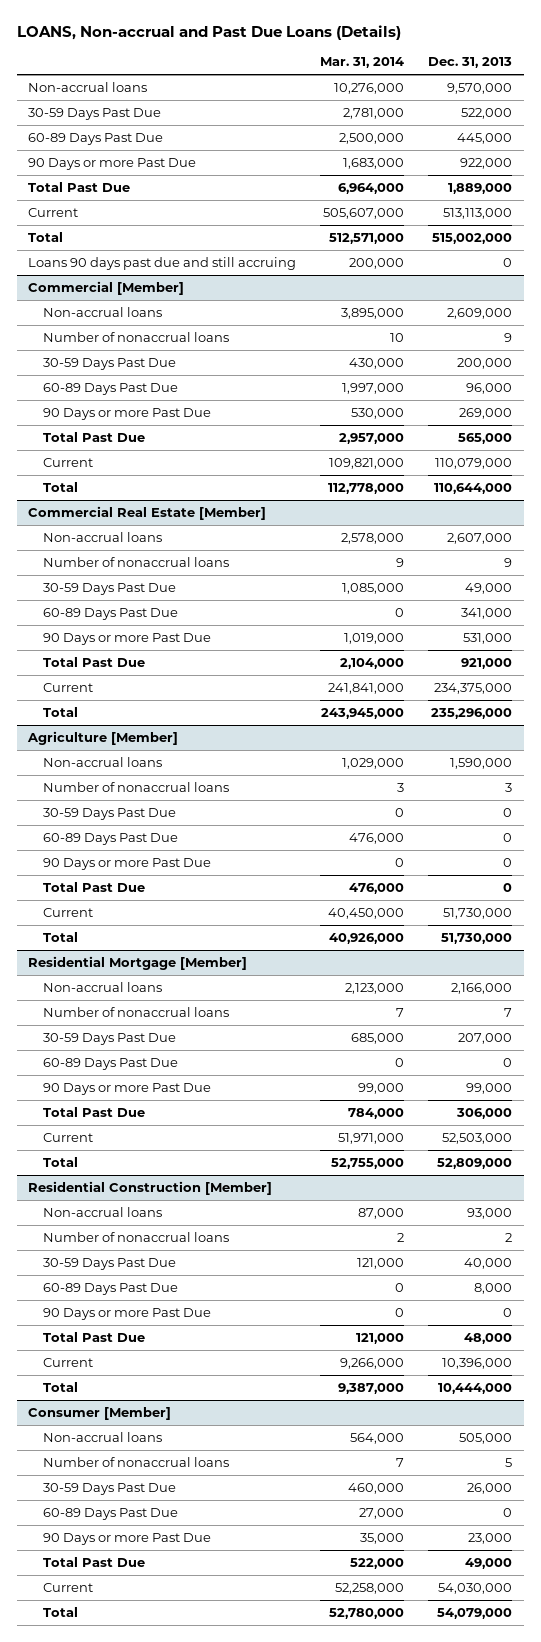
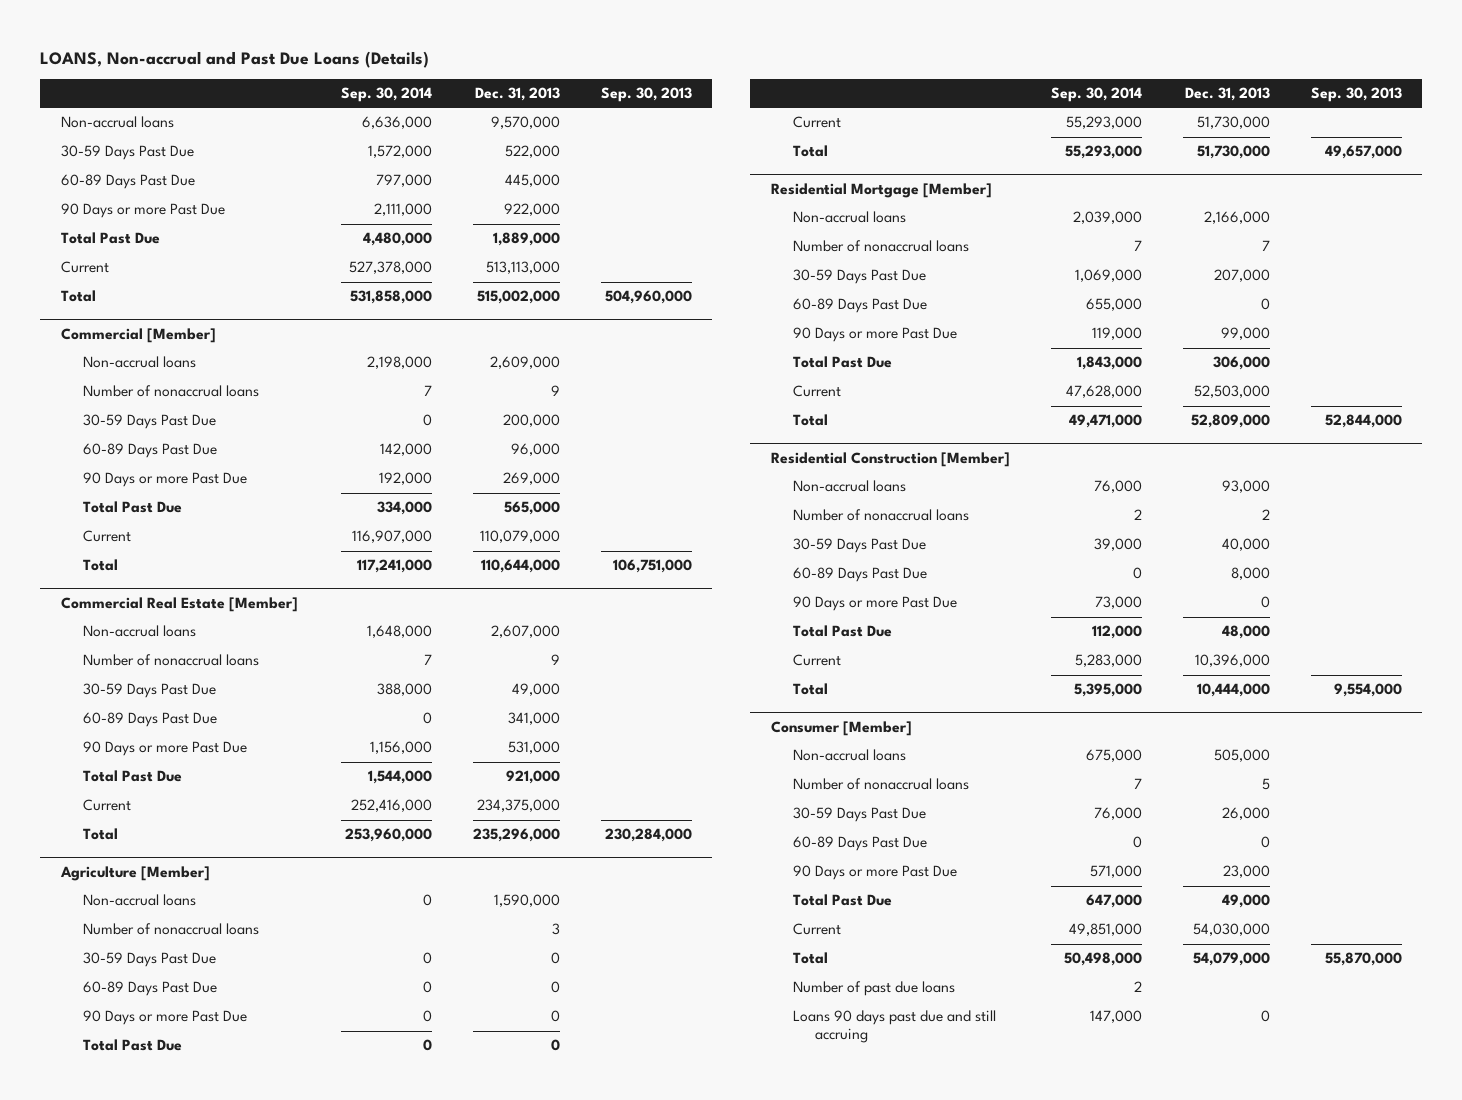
[320,57,405,69] Mar. 31, 2014 -> none
none -> [340,87,432,103] Sep. 30, 2014
none -> [600,87,692,103] Sep. 30, 2013
[28,256,297,270] Loans 90 days past due and still accruing -> none
none -> [792,981,955,997] Number of past due loans
none -> [792,1010,996,1043] Loans 90 days past due and still accruing

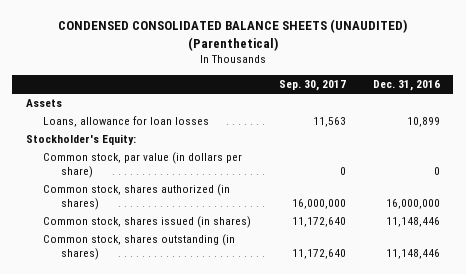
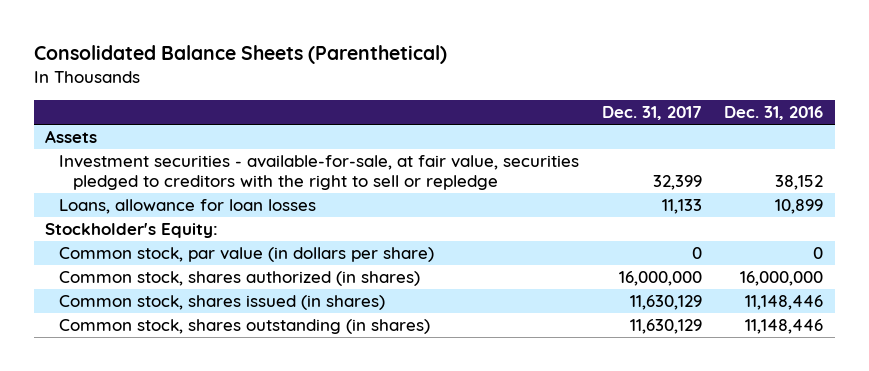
[57,19,407,51] CONDENSED CONSOLIDATED BALANCE SHEETS (UNAUDITED) (Parenthetical) -> [34,45,448,65] Consolidated Balance Sheets (Parenthetical)
[278,79,346,91] Sep. 30, 2017 -> none
none -> [601,106,702,121] Dec. 31, 2017
none -> [59,155,580,190] Investment securities - available-for-sale, at fair value, securities pledged to creditors with the right to sell or repledge

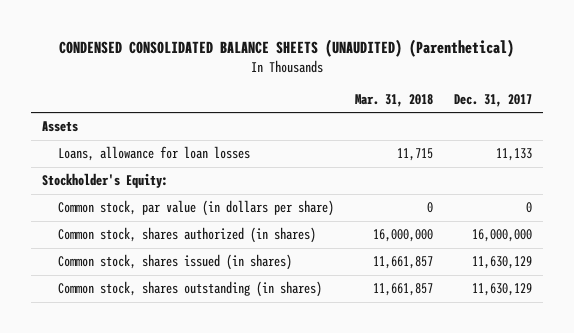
[34,45,448,65] Consolidated Balance Sheets (Parenthetical) -> [58,38,514,57] CONDENSED CONSOLIDATED BALANCE SHEETS (UNAUDITED) (Parenthetical)
[724,106,824,121] Dec. 31, 2016 -> none
none -> [354,93,433,107] Mar. 31, 2018
[59,155,580,190] Investment securities - available-for-sale, at fair value, securities pledged to creditors with the right to sell or repledge -> none

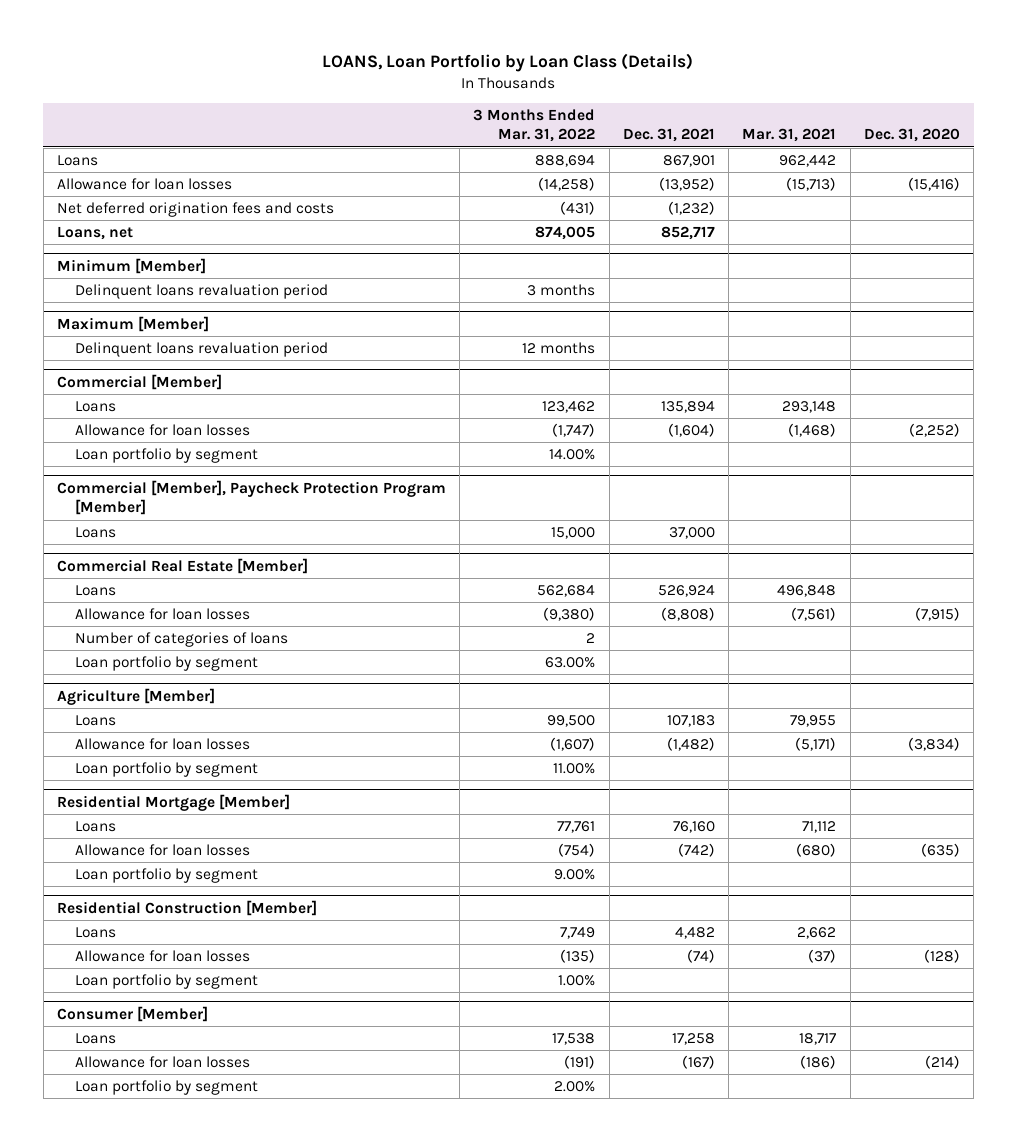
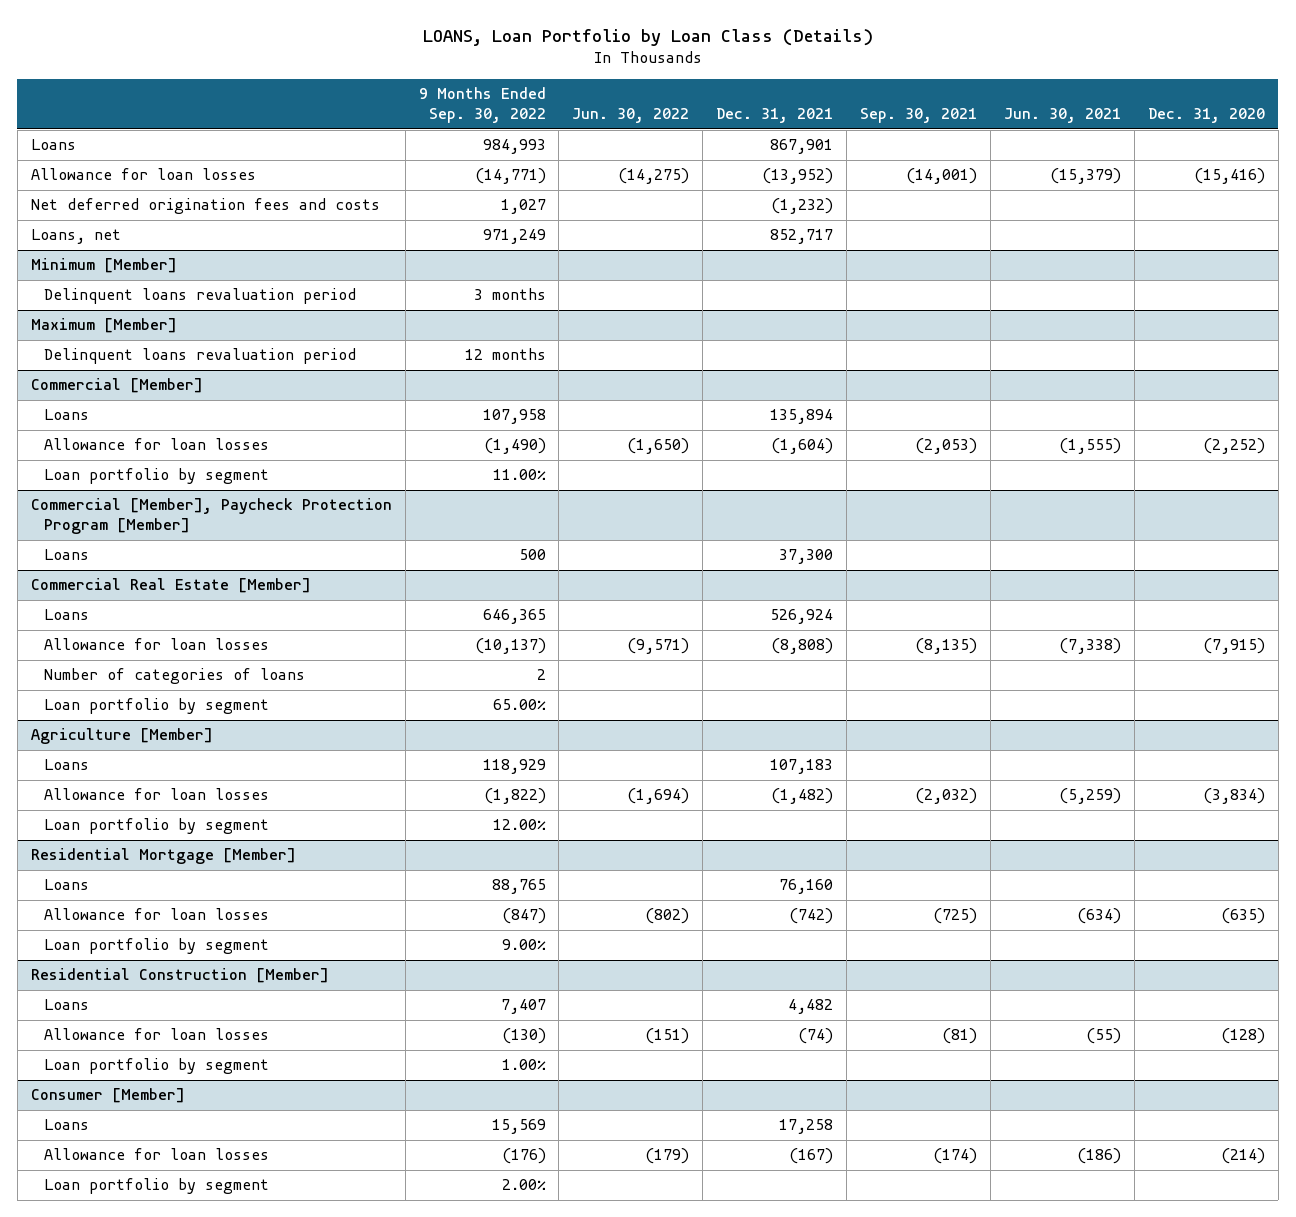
[473,108,596,143] 3 Months Ended Mar. 31, 2022 -> none
[742,128,837,143] Mar. 31, 2021 -> none
none -> [418,87,546,124] 9 Months Ended Sep. 30, 2022
none -> [572,108,690,124] Jun. 30, 2022
none -> [860,108,978,124] Sep. 30, 2021
none -> [1003,108,1121,124] Jun. 30, 2021
[668,526,715,539] 37,000 -> [779,549,834,565] 37,300

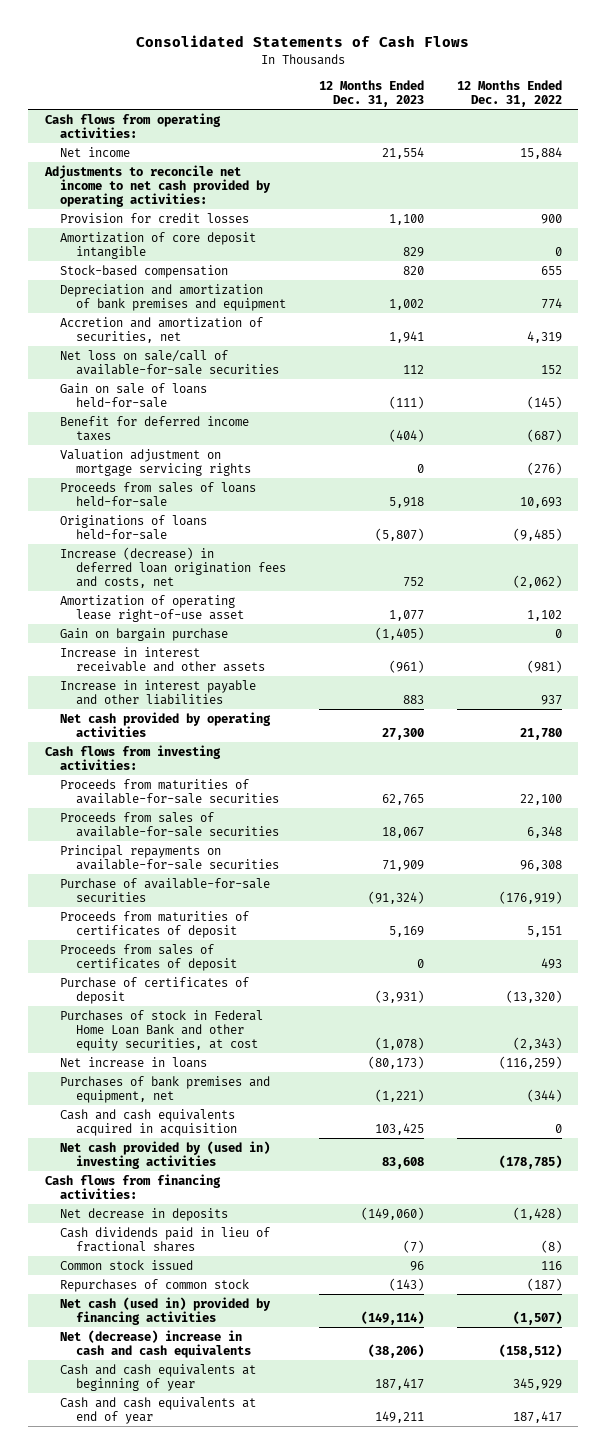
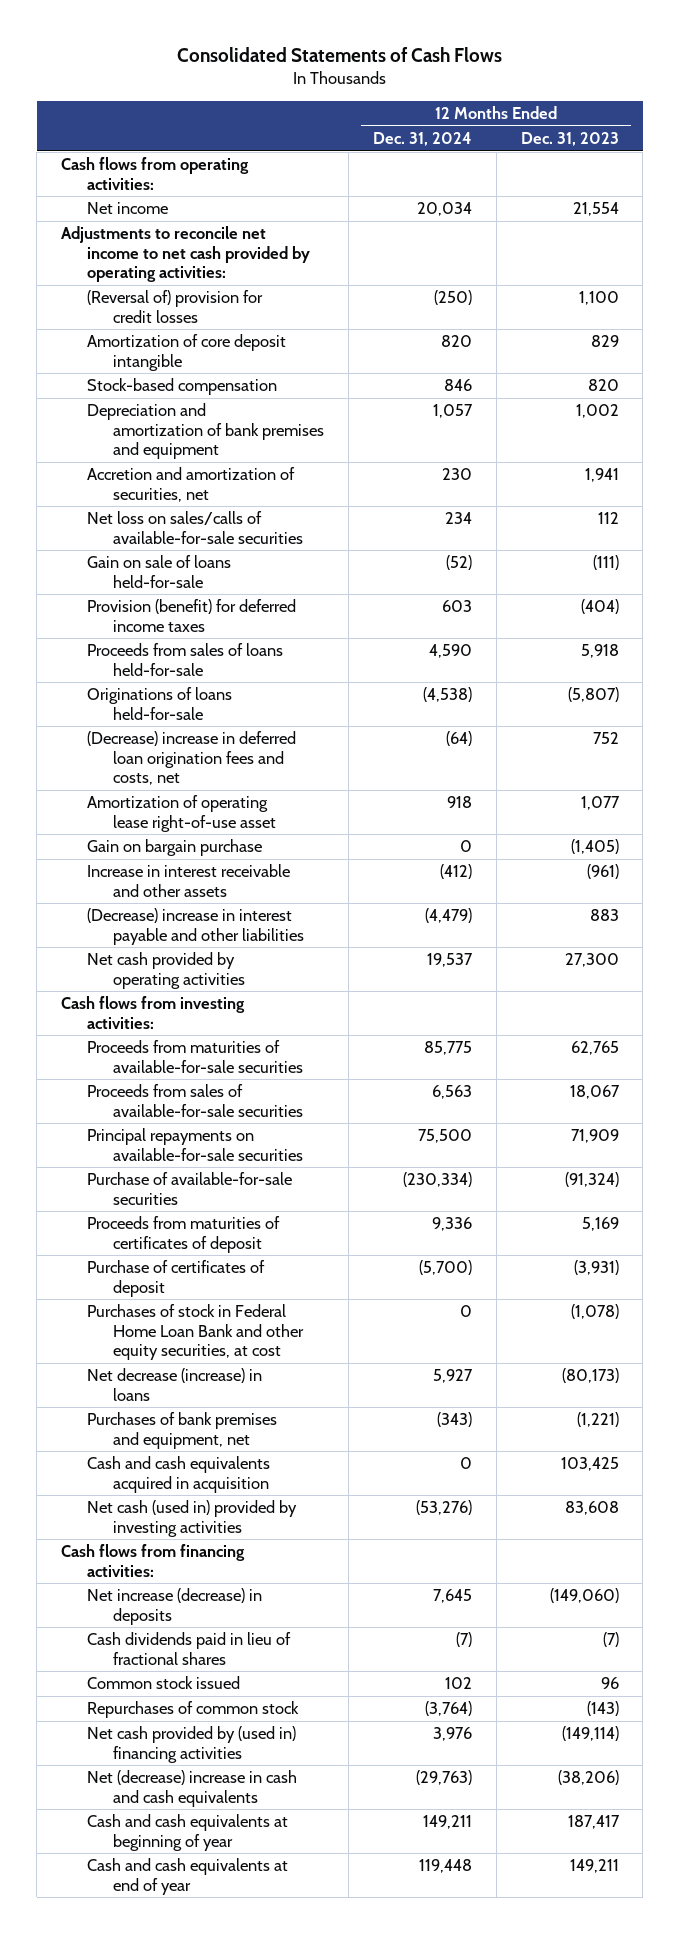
[456,79,562,107] 12 Months Ended Dec. 31, 2022 -> none
none -> [373,131,473,146] Dec. 31, 2024
[60,212,250,223] Provision for credit losses -> [87,290,264,323] (Reversal of) provision for credit losses
[60,349,279,375] Net loss on sale/call of available-for-sale securities -> [87,511,304,544] Net loss on sales/calls of available-for-sale securities
[60,448,251,476] Valuation adjustment on mortgage servicing rights -> none
[60,415,250,441] Benefit for deferred income taxes -> [87,599,297,632] Provision (benefit) for deferred income taxes
[60,546,286,589] Increase (decrease) in deferred loan origination fees and costs, net -> [87,731,297,785] (Decrease) increase in deferred loan origination fees and costs, net
[60,679,257,705] Increase in interest payable and other liabilities -> [87,908,305,945] (Decrease) increase in interest payable and other liabilities
[60,943,237,971] Proceeds from sales of certificates of deposit -> none
[60,1056,208,1068] Net increase in loans -> [87,1368,263,1401] Net decrease (increase) in loans
[60,1140,271,1169] Net cash provided by (used in) investing activities -> [87,1500,298,1537] Net cash (used in) provided by investing activities
[60,1207,229,1221] Net decrease in deposits -> [87,1588,263,1625] Net increase (decrease) in deposits
[60,1296,272,1325] Net cash (used in) provided by financing activities -> [87,1726,297,1763] Net cash provided by (used in) financing activities

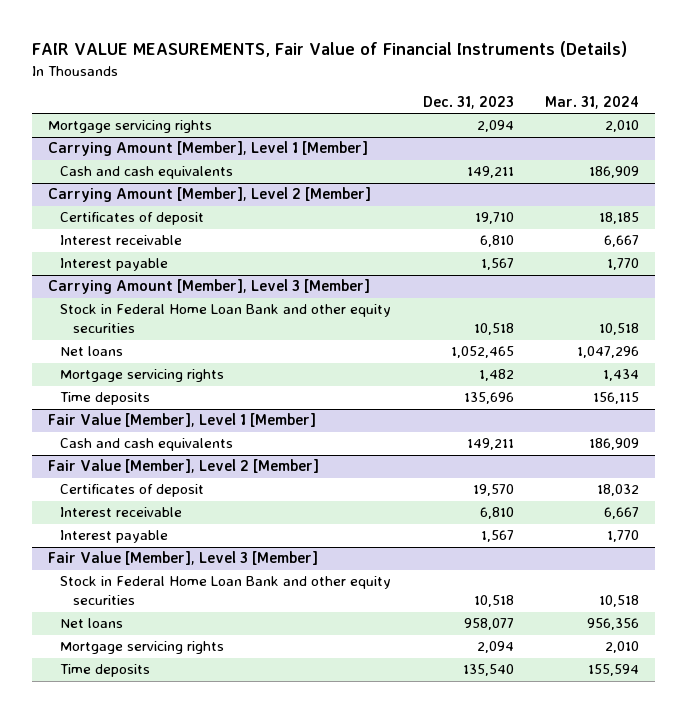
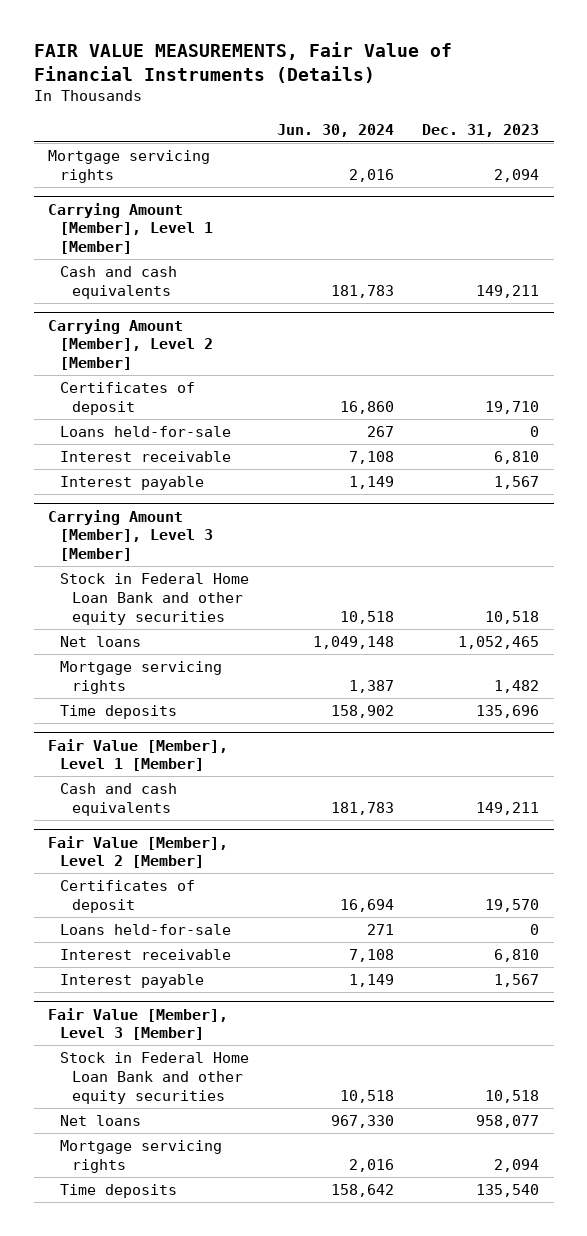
[544,96,639,110] Mar. 31, 2024 -> none
none -> [277,123,395,137] Jun. 30, 2024
none -> [60,426,232,438] Loans held-for-sale
none -> [60,924,232,936] Loans held-for-sale

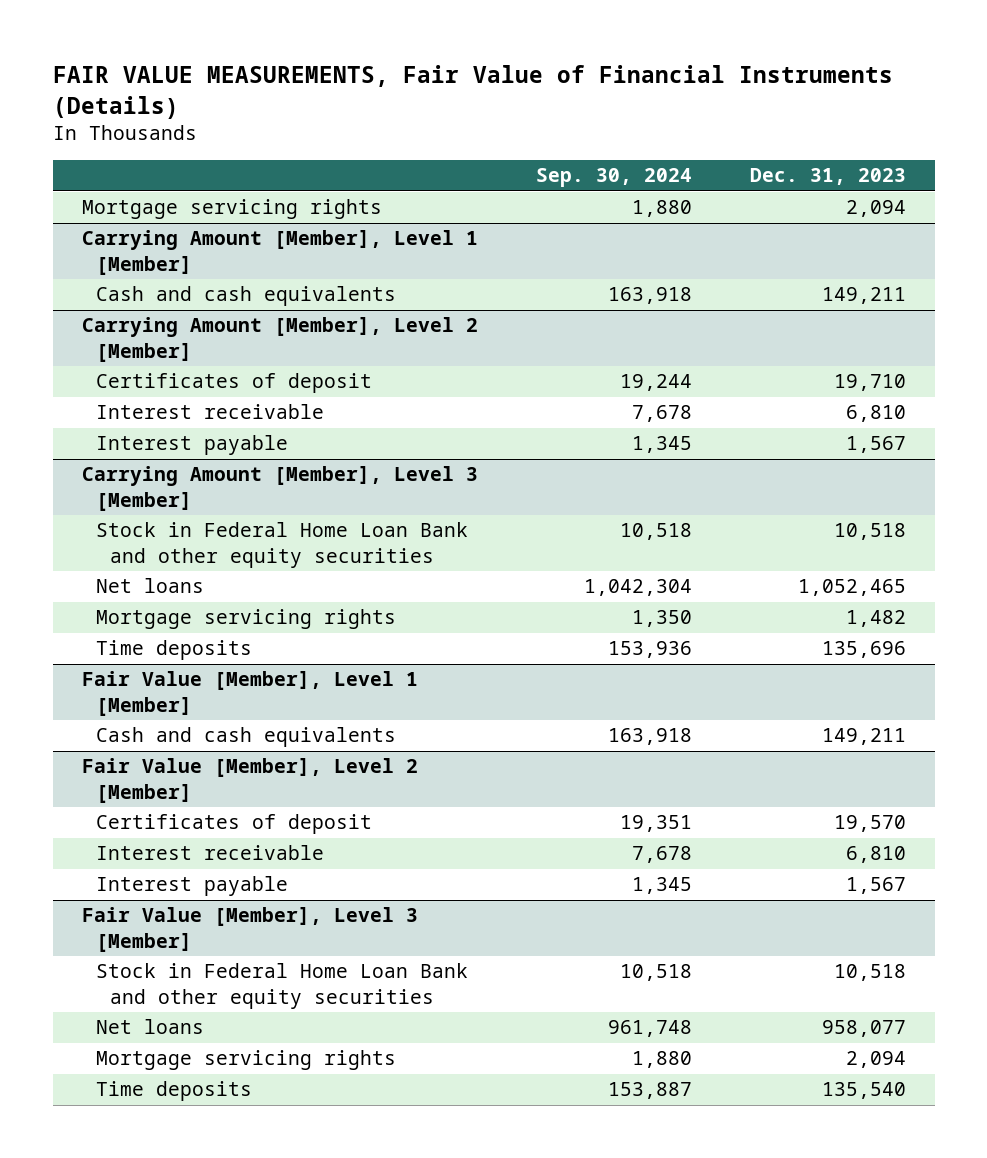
[277,123,395,137] Jun. 30, 2024 -> none
none -> [535,168,692,188] Sep. 30, 2024
[60,426,232,438] Loans held-for-sale -> none
[60,924,232,936] Loans held-for-sale -> none

